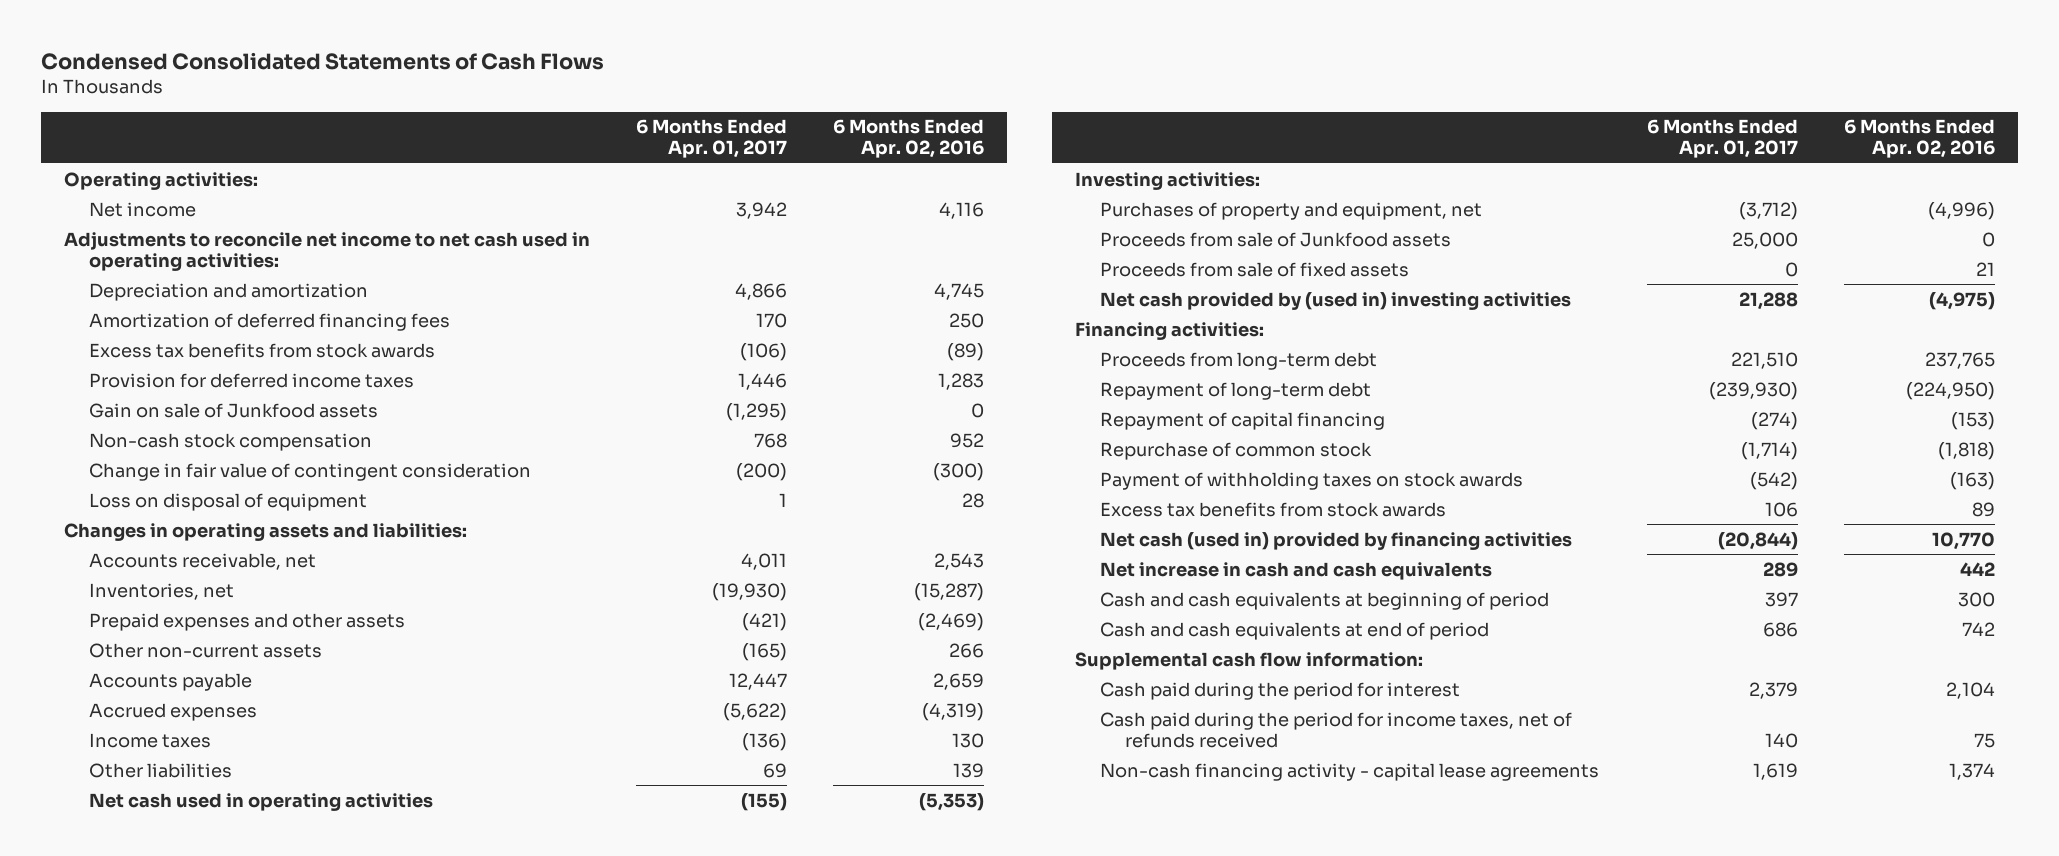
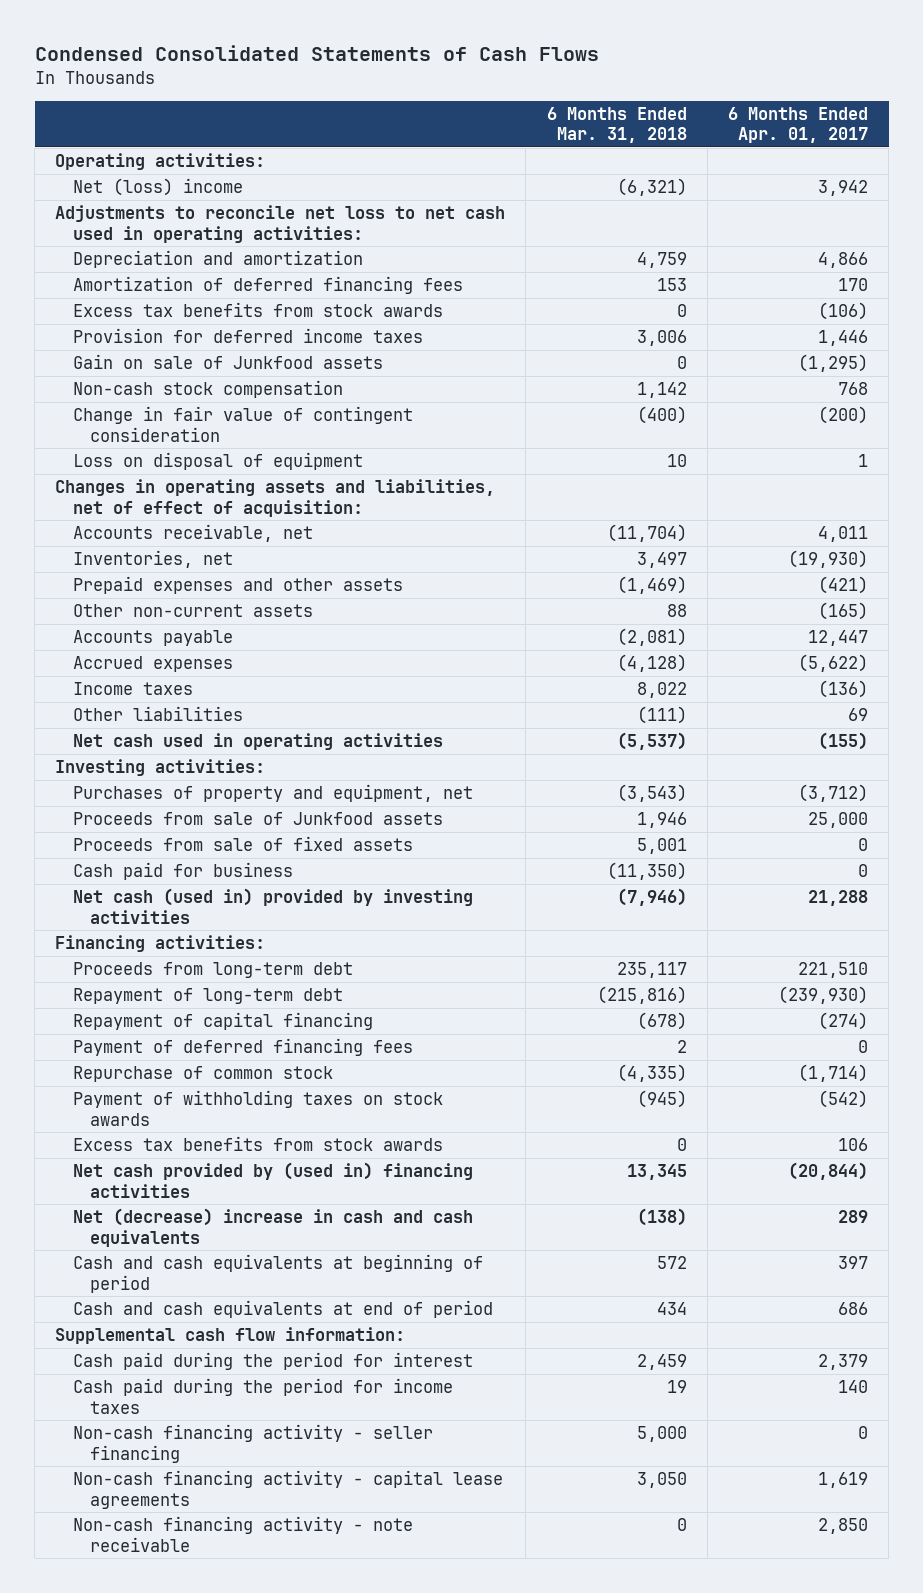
[832,119,984,159] 6 Months Ended Apr. 02, 2016 -> none
none -> [546,106,687,144] 6 Months Ended Mar. 31, 2018
[88,201,196,217] Net income -> [72,177,243,196] Net (loss) income
[63,231,590,271] Adjustments to reconcile net income to net cash used in operating activities: -> [55,204,506,243] Adjustments to reconcile net loss to net cash used in operating activities:
[63,522,467,541] Changes in operating assets and liabilities: -> [55,478,496,517] Changes in operating assets and liabilities, net of effect of acquisition:
none -> [72,861,293,880] Cash paid for business
[1099,291,1571,310] Net cash provided by (used in) investing activities -> [72,887,473,924] Net cash (used in) provided by investing activities
none -> [72,1037,413,1056] Payment of deferred financing fees
[1099,531,1572,550] Net cash (used in) provided by financing activities -> [72,1161,473,1198] Net cash provided by (used in) financing activities
[1099,561,1492,580] Net increase in cash and cash equivalents -> [72,1207,473,1247] Net (decrease) increase in cash and cash equivalents
[1099,711,1572,748] Cash paid during the period for income taxes, net of refunds received -> [72,1377,453,1414] Cash paid during the period for income taxes
none -> [72,1423,433,1463] Non-cash financing activity - seller financing
none -> [72,1515,413,1552] Non-cash financing activity - note receivable

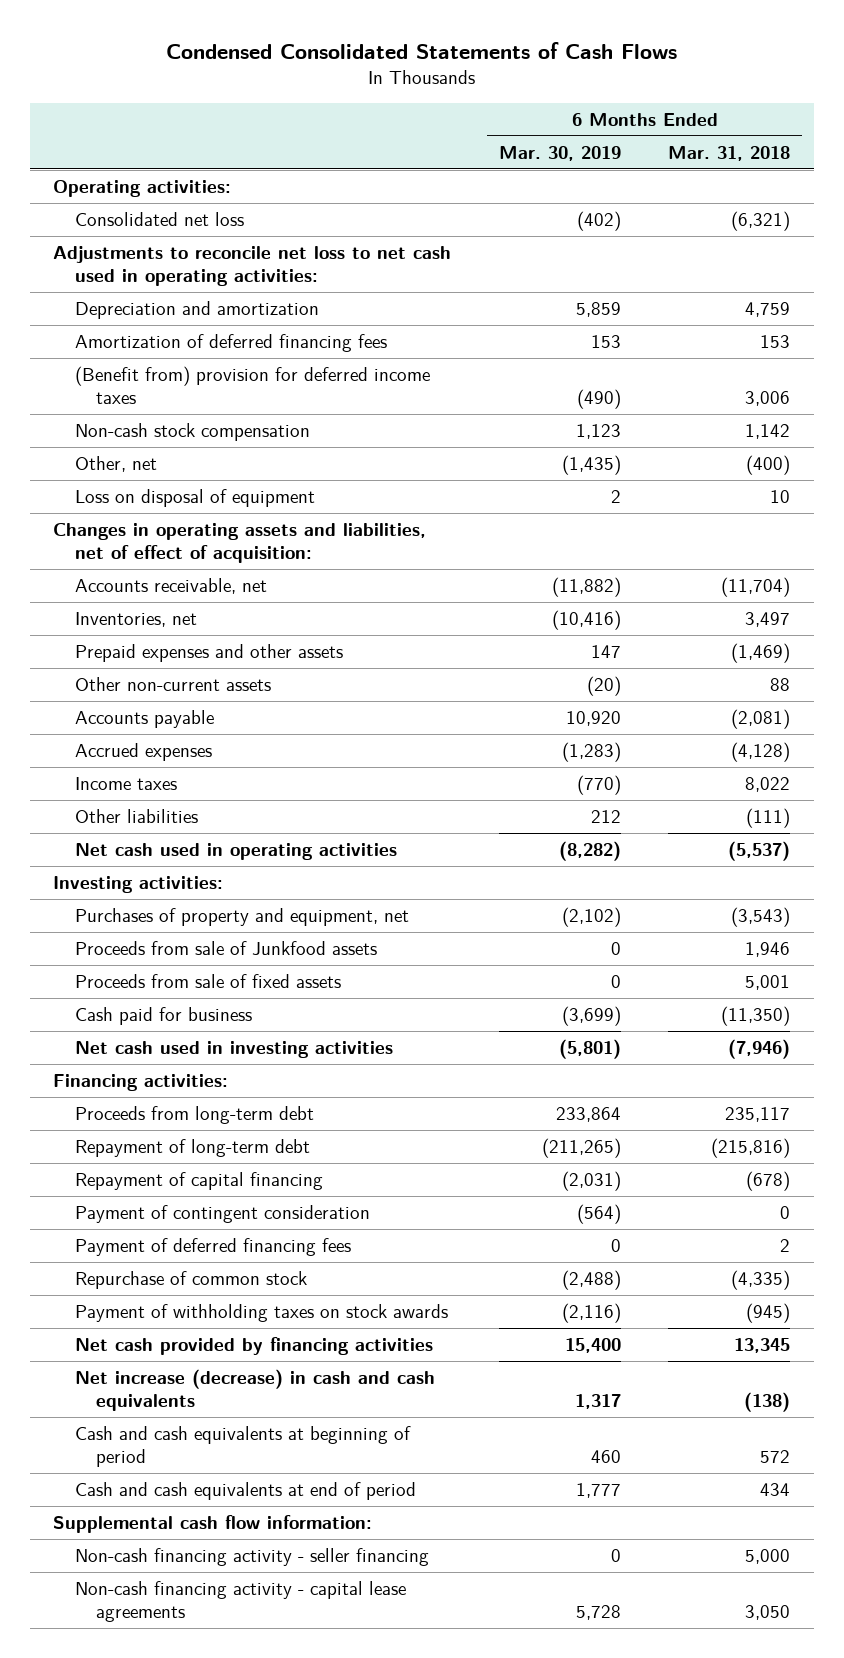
[727,106,868,144] 6 Months Ended Apr. 01, 2017 -> none
none -> [498,145,621,161] Mar. 30, 2019
[72,177,243,196] Net (loss) income -> [74,211,244,226] Consolidated net loss
[72,301,443,317] Excess tax benefits from stock awards -> none
[72,353,383,369] Gain on sale of Junkfood assets -> none
[72,327,423,343] Provision for deferred income taxes -> [74,365,430,405] (Benefit from) provision for deferred income taxes
[72,405,413,442] Change in fair value of contingent consideration -> none
none -> [74,455,157,472] Other, net
[72,887,473,924] Net cash (used in) provided by investing activities -> [74,1040,393,1058] Net cash used in investing activities
none -> [74,1204,370,1223] Payment of contingent consideration
[72,1135,443,1151] Excess tax benefits from stock awards -> none
[72,1161,473,1198] Net cash provided by (used in) financing activities -> [74,1336,433,1355] Net cash provided by financing activities
[72,1207,473,1247] Net (decrease) increase in cash and cash equivalents -> [74,1368,435,1412] Net increase (decrease) in cash and cash equivalents
[72,1351,473,1370] Cash paid during the period for interest -> none
[72,1377,453,1414] Cash paid during the period for income taxes -> none
[72,1515,413,1552] Non-cash financing activity - note receivable -> none

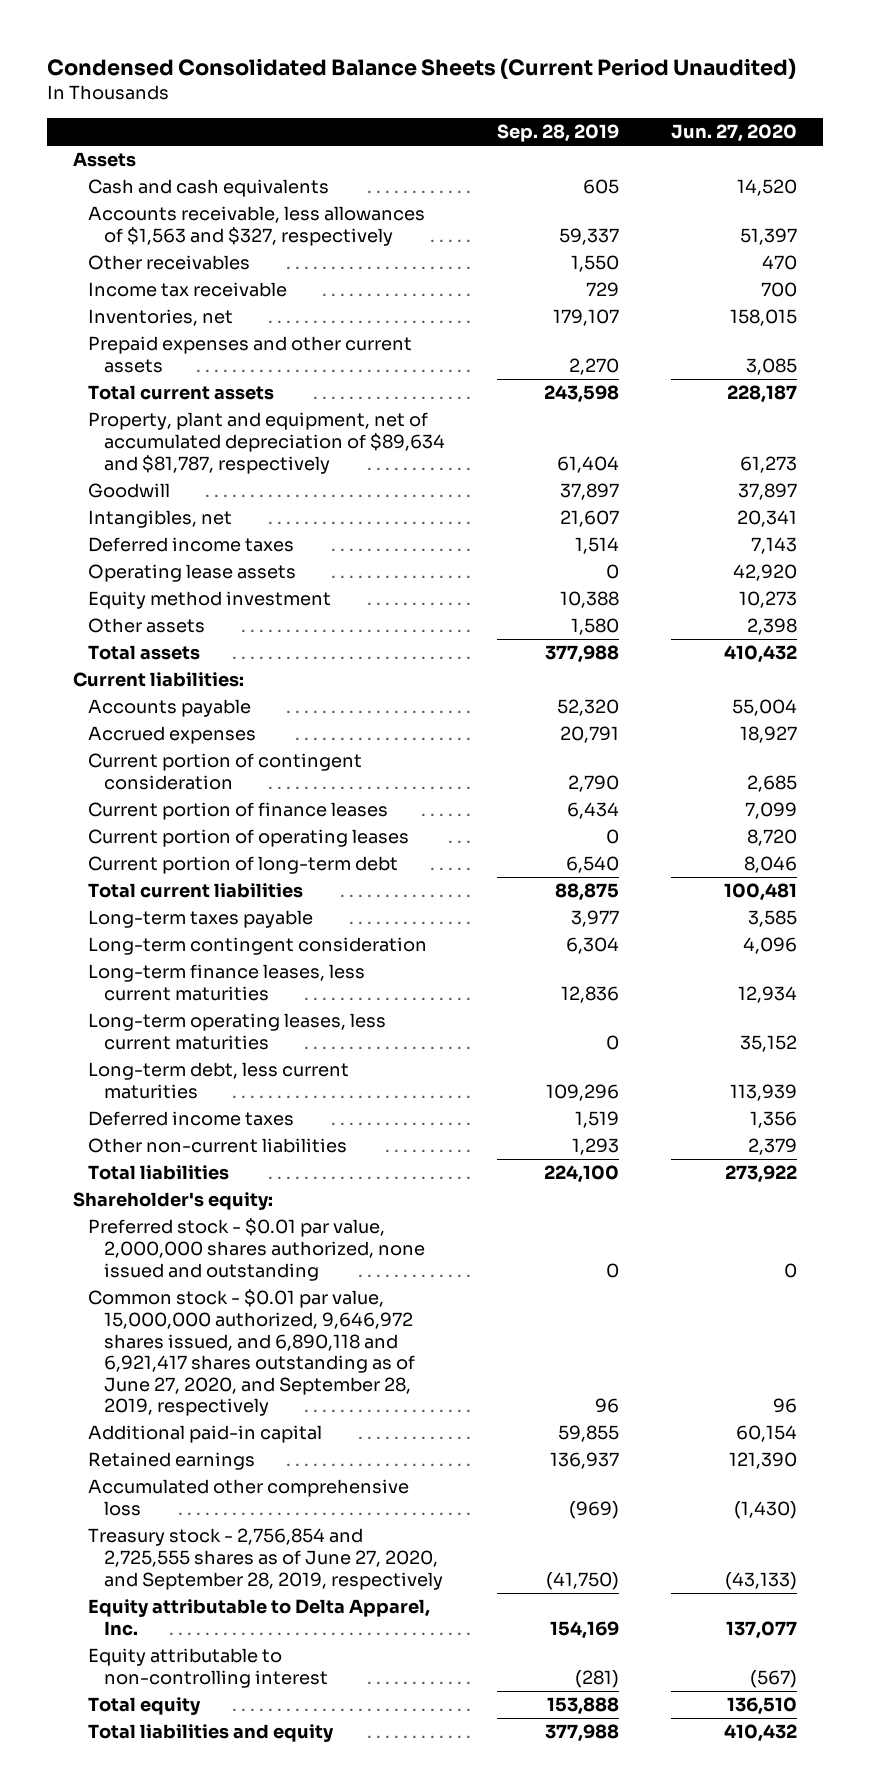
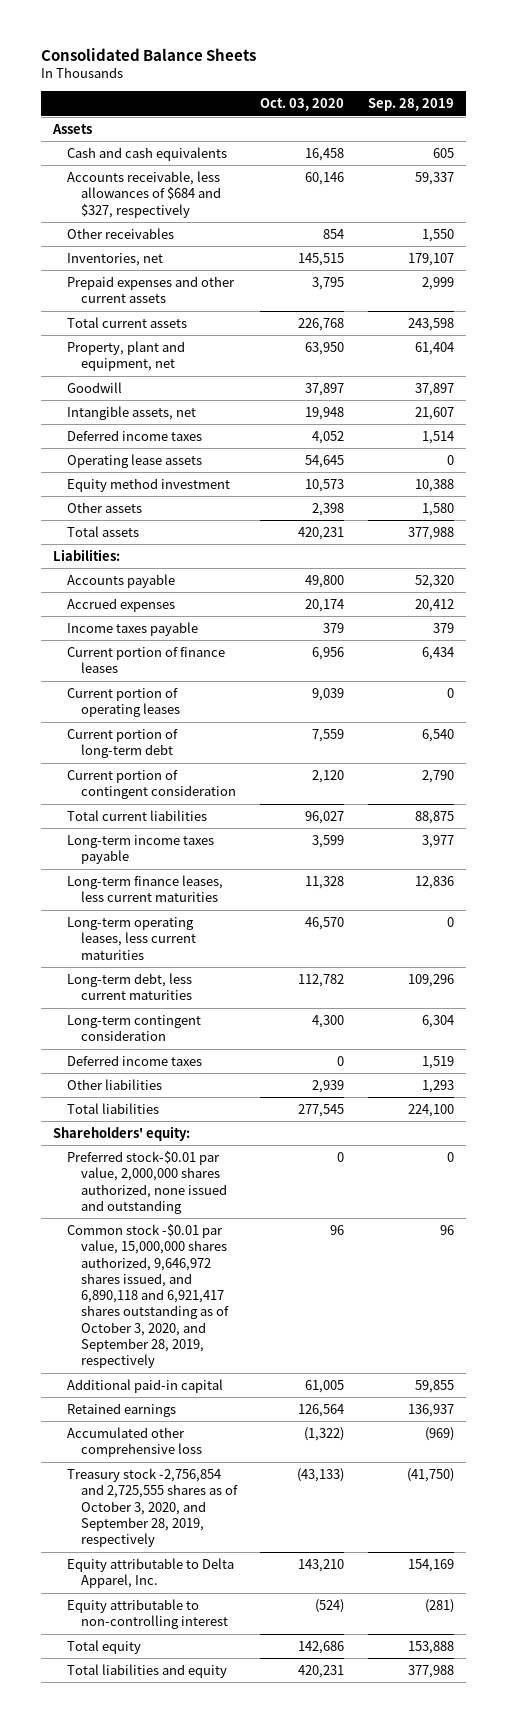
[46,57,796,79] Condensed Consolidated Balance Sheets (Current Period Unaudited) -> [40,47,256,61] Consolidated Balance Sheets
[670,123,797,142] Jun. 27, 2020 -> none
none -> [260,98,345,112] Oct. 03, 2020
[88,206,426,246] Accounts receivable, less allowances of $1,563 and $327, respectively -> [66,170,221,218] Accounts receivable, less allowances of $684 and $327, respectively
[88,282,288,298] Income tax receivable -> none
[568,357,619,375] 2,270 -> [422,276,455,290] 2,999
[88,412,445,474] Property, plant and equipment, net of accumulated depreciation of $89,634 and $81,787, respectively -> [66,340,185,372] Property, plant and equipment, net
[88,510,233,529] Intangibles, net -> [66,405,196,420] Intangible assets, net
[72,672,244,688] Current liabilities: -> [52,548,120,561] Liabilities:
[559,726,619,744] 20,791 -> [415,598,455,612] 20,412
none -> [66,621,198,636] Income taxes payable
[88,753,363,790] Current portion of contingent consideration -> [66,769,236,800] Current portion of contingent consideration
[88,910,314,929] Long-term taxes payable -> [66,834,214,865] Long-term income taxes payable
[88,937,428,956] Long-term contingent consideration -> [66,1014,201,1042] Long-term contingent consideration
[88,1138,348,1154] Other non-current liabilities -> [66,1078,162,1090] Other liabilities
[72,1192,273,1211] Shareholder's equity: -> [52,1125,190,1141] Shareholders' equity:
[88,1218,425,1281] Preferred stock - $0.01 par value, 2,000,000 shares authorized, none issued and outstanding -> [66,1150,227,1214] Preferred stock-$0.01 par value, 2,000,000 shares authorized, none issued and outstanding
[88,1289,415,1417] Common stock - $0.01 par value, 15,000,000 authorized, 9,646,972 shares issued, and 6,890,118 and 6,921,417 shares outstanding as of June 27, 2020, and September 28, 2019, respectively -> [66,1223,229,1369] Common stock -$0.01 par value, 15,000,000 shares authorized, 9,646,972 shares issued, and 6,890,118 and 6,921,417 shares outstanding as of October 3, 2020, and September 28, 2019, respectively
[88,1528,443,1590] Treasury stock - 2,756,854 and 2,725,555 shares as of June 27, 2020, and September 28, 2019, respectively -> [66,1467,238,1548] Treasury stock -2,756,854 and 2,725,555 shares as of October 3, 2020, and September 28, 2019, respectively

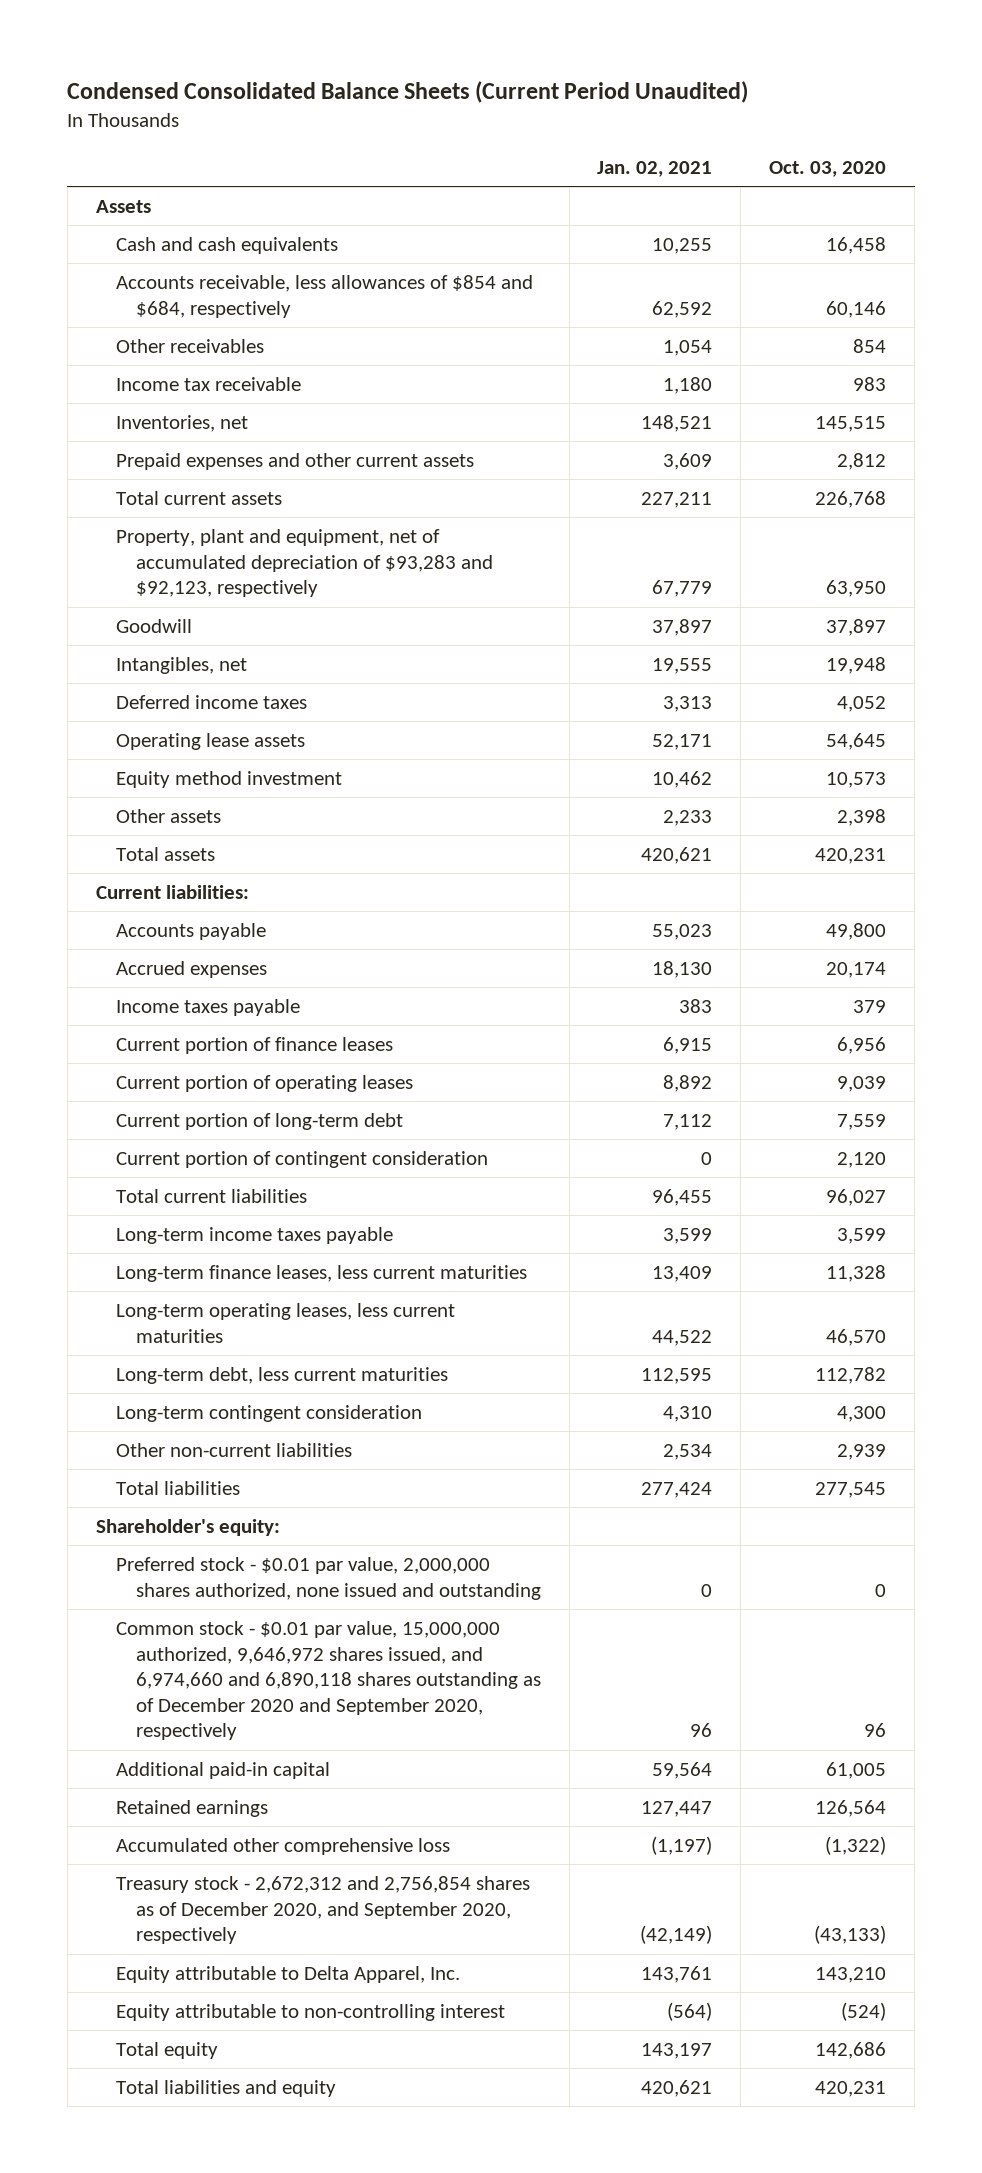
[40,47,256,61] Consolidated Balance Sheets -> [67,81,749,104] Condensed Consolidated Balance Sheets (Current Period Unaudited)
[368,98,455,112] Sep. 28, 2019 -> none
none -> [597,160,713,177] Jan. 02, 2021
[66,170,221,218] Accounts receivable, less allowances of $684 and $327, respectively -> [115,274,533,318] Accounts receivable, less allowances of $854 and $684, respectively
none -> [115,376,301,391] Income tax receivable
[312,276,345,290] 3,795 -> [837,452,887,470] 2,812
[66,340,185,372] Property, plant and equipment, net -> [115,528,493,598] Property, plant and equipment, net of accumulated depreciation of $93,283 and $92,123, respectively
[66,405,196,420] Intangible assets, net -> [115,656,247,674] Intangibles, net
[52,548,120,561] Liabilities: -> [95,884,249,899] Current liabilities:
[66,1054,202,1066] Deferred income taxes -> none
[66,1078,162,1090] Other liabilities -> [115,1442,352,1457] Other non-current liabilities
[52,1125,190,1141] Shareholders' equity: -> [95,1518,280,1536] Shareholder's equity:
[66,1150,227,1214] Preferred stock-$0.01 par value, 2,000,000 shares authorized, none issued and outstanding -> [115,1556,541,1600] Preferred stock - $0.01 par value, 2,000,000 shares authorized, none issued and outstanding
[66,1223,229,1369] Common stock -$0.01 par value, 15,000,000 shares authorized, 9,646,972 shares issued, and 6,890,118 and 6,921,417 shares outstanding as of October 3, 2020, and September 28, 2019, respectively -> [115,1620,541,1741] Common stock - $0.01 par value, 15,000,000 authorized, 9,646,972 shares issued, and 6,974,660 and 6,890,118 shares outstanding as of December 2020 and September 2020, respectively
[66,1467,238,1548] Treasury stock -2,756,854 and 2,725,555 shares as of October 3, 2020, and September 28, 2019, respectively -> [115,1875,530,1945] Treasury stock - 2,672,312 and 2,756,854 shares as of December 2020, and September 2020, respectively

